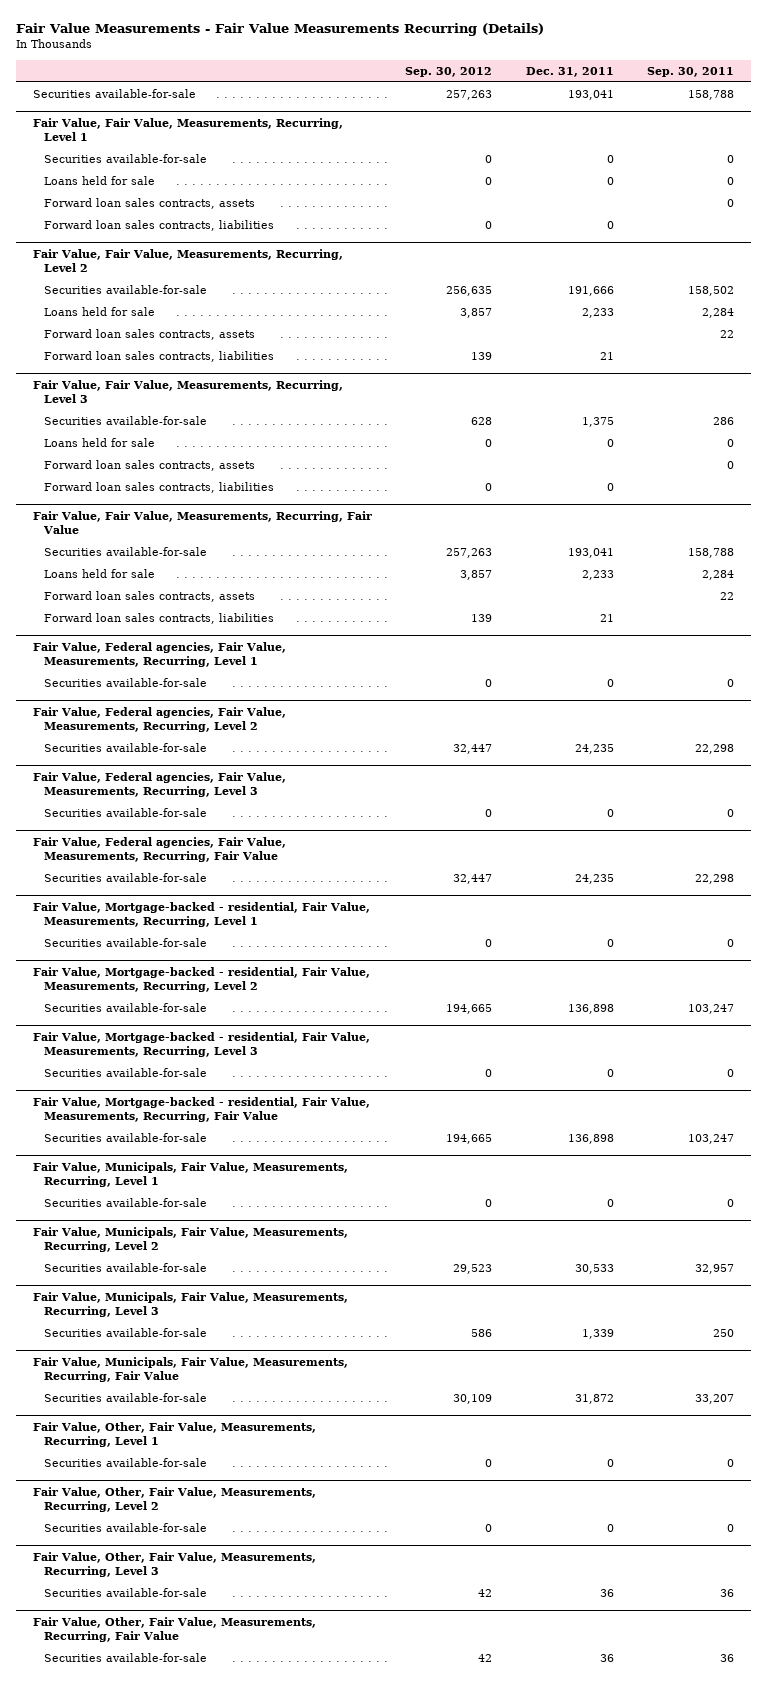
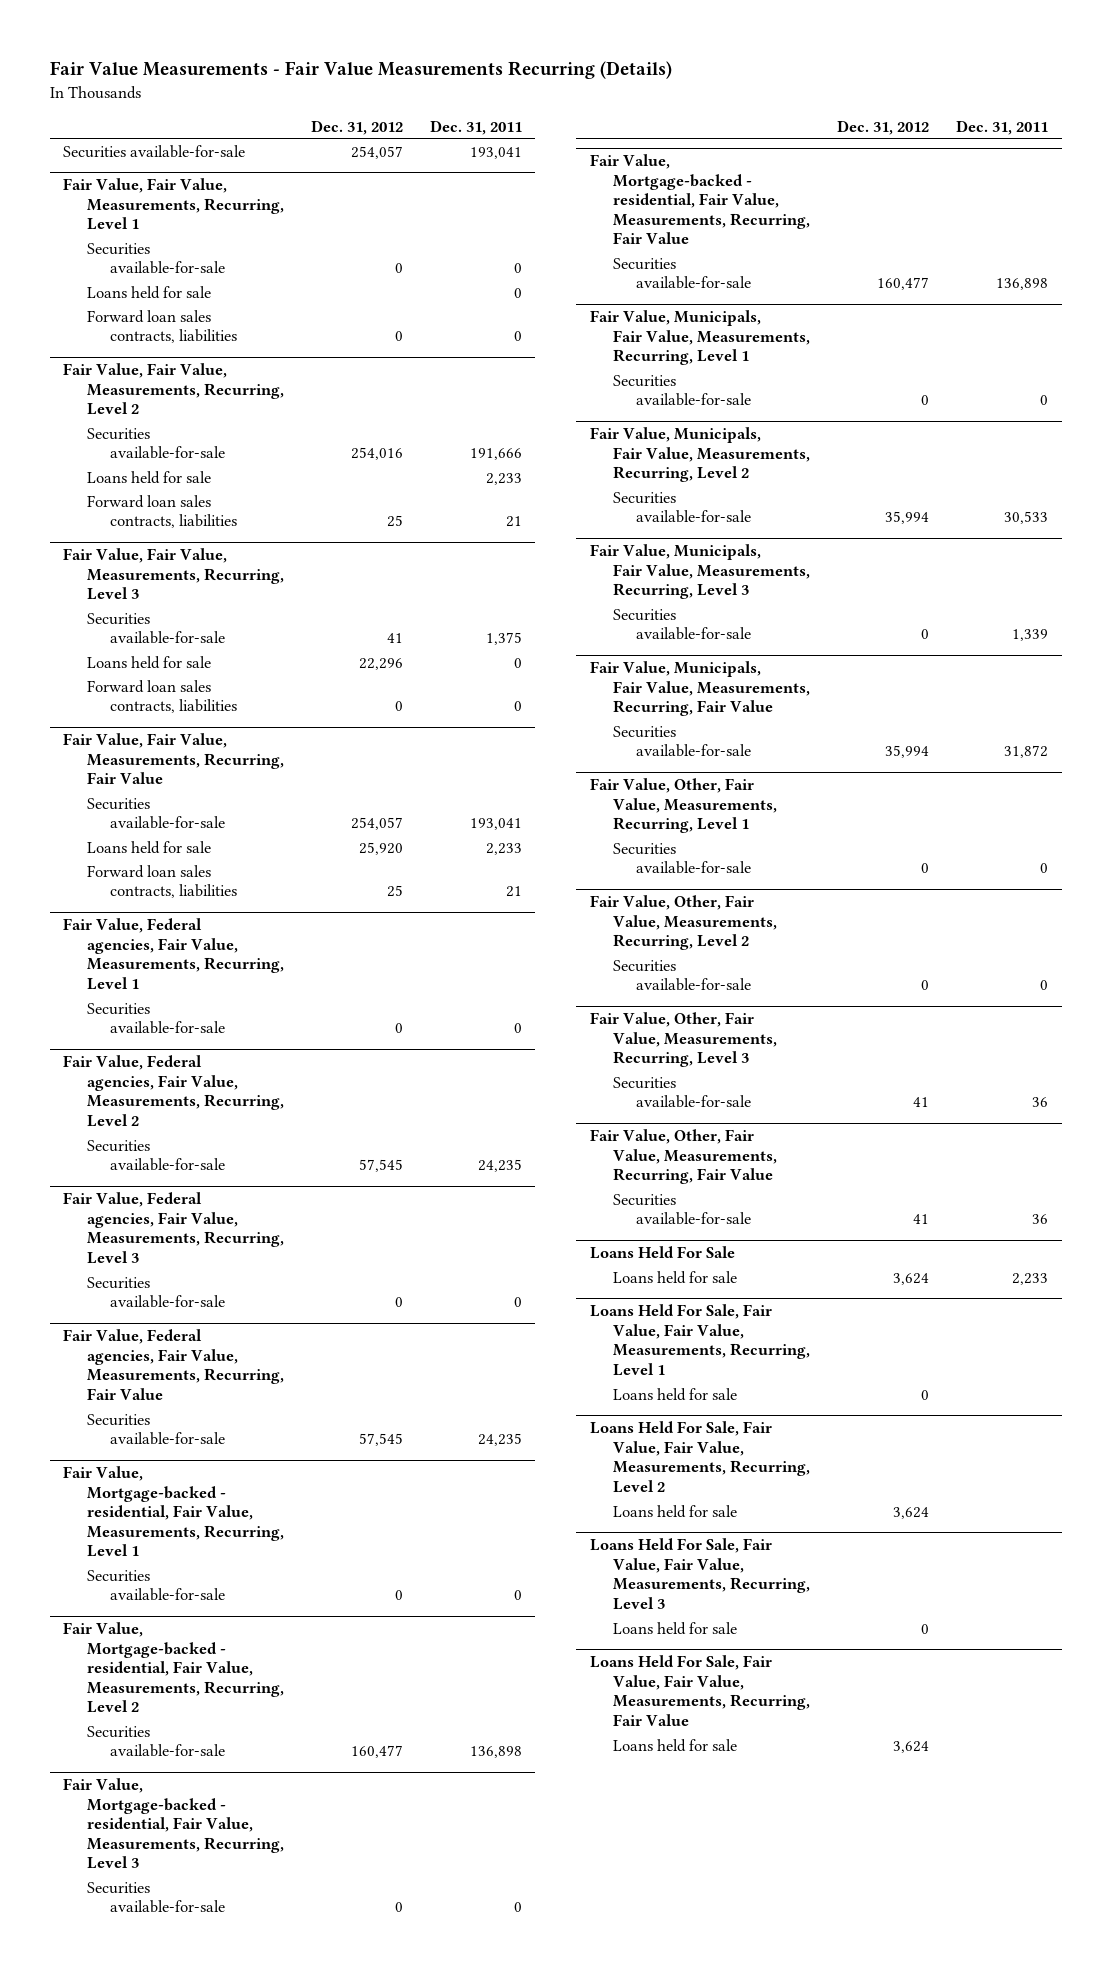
[405,66,493,77] Sep. 30, 2012 -> none
[647,66,735,77] Sep. 30, 2011 -> none
none -> [310,119,403,135] Dec. 31, 2012
[44,198,256,210] Forward loan sales contracts, assets -> none
[44,329,256,341] Forward loan sales contracts, assets -> none
[44,460,256,472] Forward loan sales contracts, assets -> none
[44,591,256,603] Forward loan sales contracts, assets -> none
none -> [589,1246,735,1260] Loans Held For Sale
none -> [613,1270,738,1284] Loans held for sale
none -> [589,1304,811,1376] Loans Held For Sale, Fair Value, Fair Value, Measurements, Recurring, Level 1
none -> [613,1387,738,1401] Loans held for sale
none -> [589,1421,811,1493] Loans Held For Sale, Fair Value, Fair Value, Measurements, Recurring, Level 2
none -> [613,1504,738,1518] Loans held for sale
none -> [589,1538,811,1610] Loans Held For Sale, Fair Value, Fair Value, Measurements, Recurring, Level 3
none -> [613,1621,738,1635] Loans held for sale
none -> [589,1655,811,1726] Loans Held For Sale, Fair Value, Fair Value, Measurements, Recurring, Fair Value
none -> [613,1738,738,1752] Loans held for sale

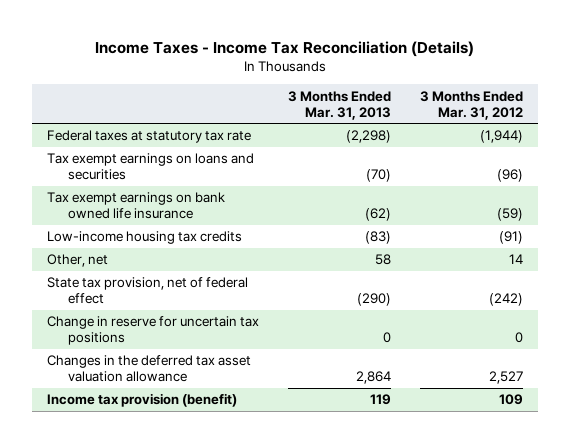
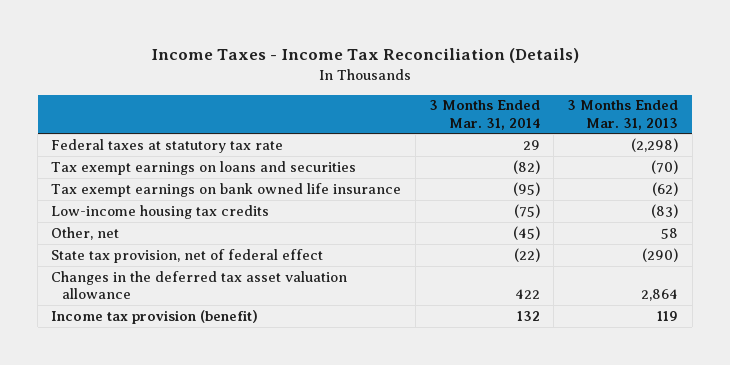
[420,90,524,120] 3 Months Ended Mar. 31, 2012 -> none
none -> [428,100,540,130] 3 Months Ended Mar. 31, 2014
[46,316,259,346] Change in reserve for uncertain tax positions -> none

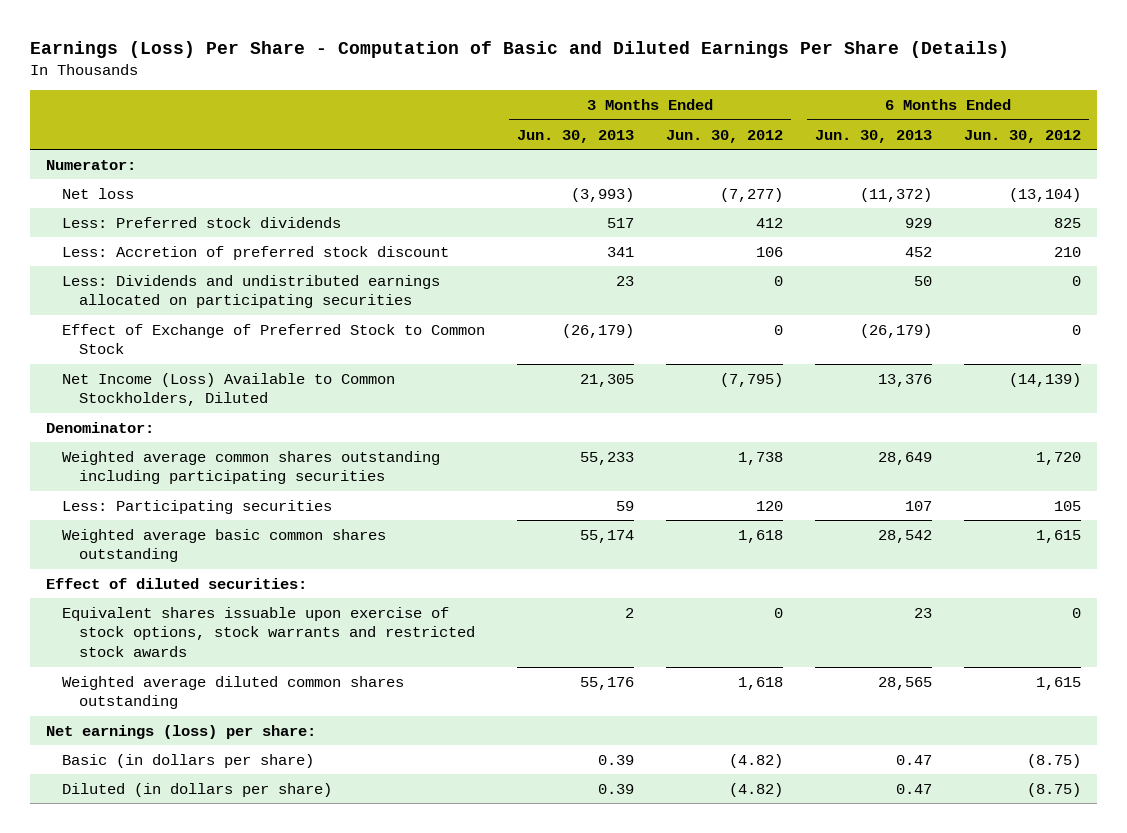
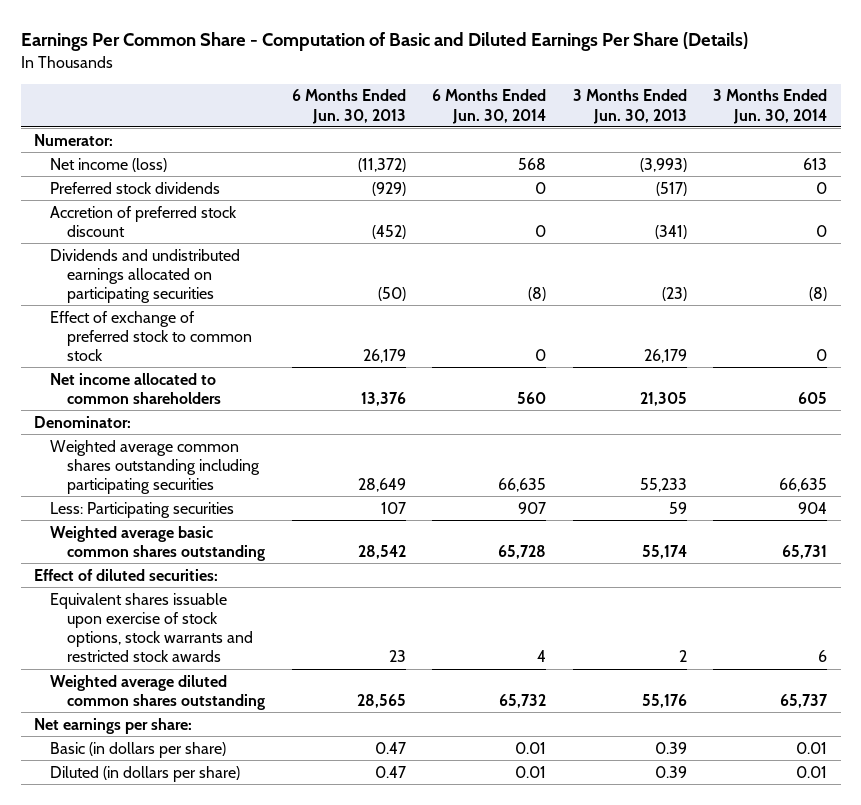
[29,40,1009,58] Earnings (Loss) Per Share - Computation of Basic and Diluted Earnings Per Share (Details) -> [20,31,748,51] Earnings Per Common Share - Computation of Basic and Diluted Earnings Per Share (Details)
[666,129,784,143] Jun. 30, 2012 -> none
[964,129,1082,143] Jun. 30, 2012 -> none
none -> [432,89,547,124] 6 Months Ended Jun. 30, 2014
none -> [713,89,828,124] 3 Months Ended Jun. 30, 2014
[62,187,135,199] Net loss -> [50,157,168,172] Net income (loss)
[62,216,342,228] Less: Preferred stock dividends -> [50,181,221,194] Preferred stock dividends
[607,217,635,228] 517 -> [655,181,687,196] (517)
[905,217,933,228] 929 -> [371,181,406,196] (929)
[62,245,450,260] Less: Accretion of preferred stock discount -> [50,205,238,237] Accretion of preferred stock discount
[607,246,635,257] 341 -> [654,224,687,239] (341)
[905,246,933,257] 452 -> [371,224,406,239] (452)
[62,274,441,309] Less: Dividends and undistributed earnings allocated on participating securities -> [50,248,241,304] Dividends and undistributed earnings allocated on participating securities
[616,275,635,286] 23 -> [661,287,687,302] (23)
[914,275,933,286] 50 -> [377,287,406,302] (50)
[62,323,486,355] Effect of Exchange of Preferred Stock to Common Stock -> [50,310,253,362] Effect of exchange of preferred stock to common stock
[562,323,635,338] (26,179) -> [643,349,687,364] 26,179
[860,323,933,338] (26,179) -> [362,349,406,364] 26,179
[62,372,396,407] Net Income (Loss) Available to Common Stockholders, Diluted -> [50,372,222,404] Net income allocated to common shareholders
[45,724,316,739] Net earnings (loss) per share: -> [33,717,192,734] Net earnings per share:

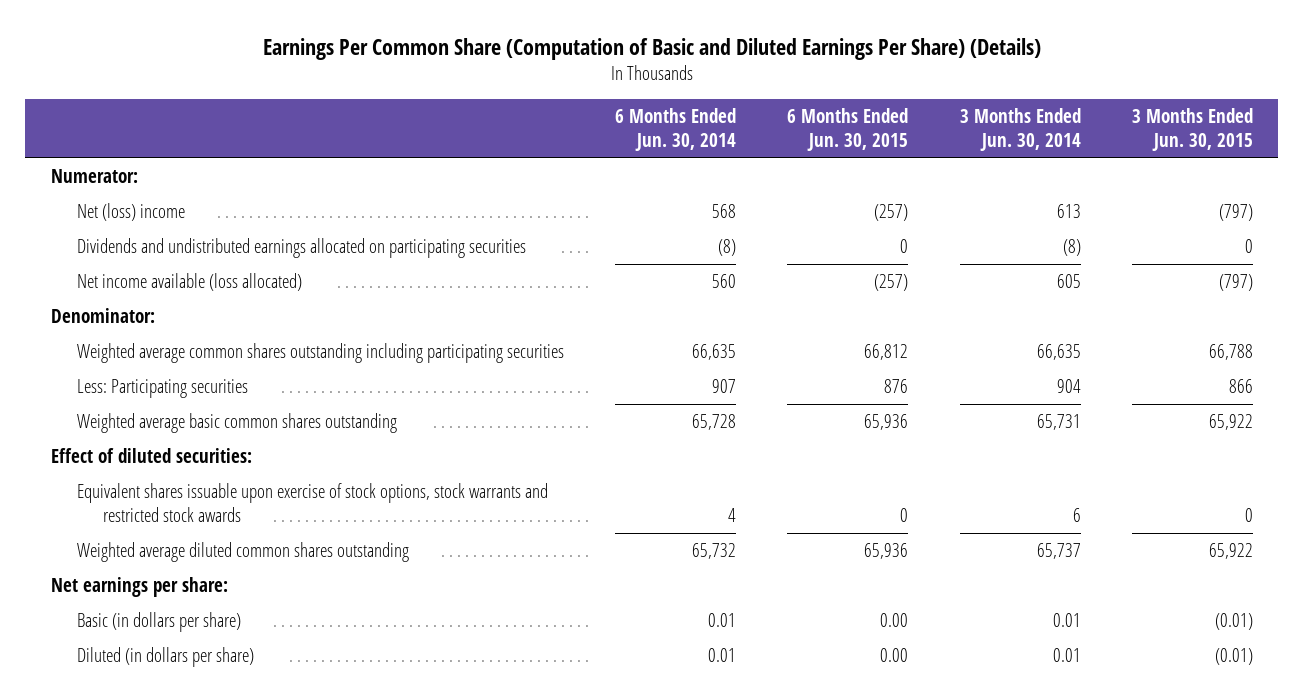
[20,31,748,51] Earnings Per Common Share - Computation of Basic and Diluted Earnings Per Share (Details) -> [262,37,1041,60] Earnings Per Common Share (Computation of Basic and Diluted Earnings Per Share) (Details)
[291,89,406,124] 6 Months Ended Jun. 30, 2013 -> none
[572,89,687,124] 3 Months Ended Jun. 30, 2013 -> none
none -> [787,107,909,152] 6 Months Ended Jun. 30, 2015
none -> [1131,107,1253,152] 3 Months Ended Jun. 30, 2015
[50,181,221,194] Preferred stock dividends -> none
[50,205,238,237] Accretion of preferred stock discount -> none
[50,157,168,172] Net income (loss) -> [76,202,185,221] Net (loss) income
[50,310,253,362] Effect of exchange of preferred stock to common stock -> none
[50,372,222,404] Net income allocated to common shareholders -> [76,272,302,291] Net income available (loss allocated)

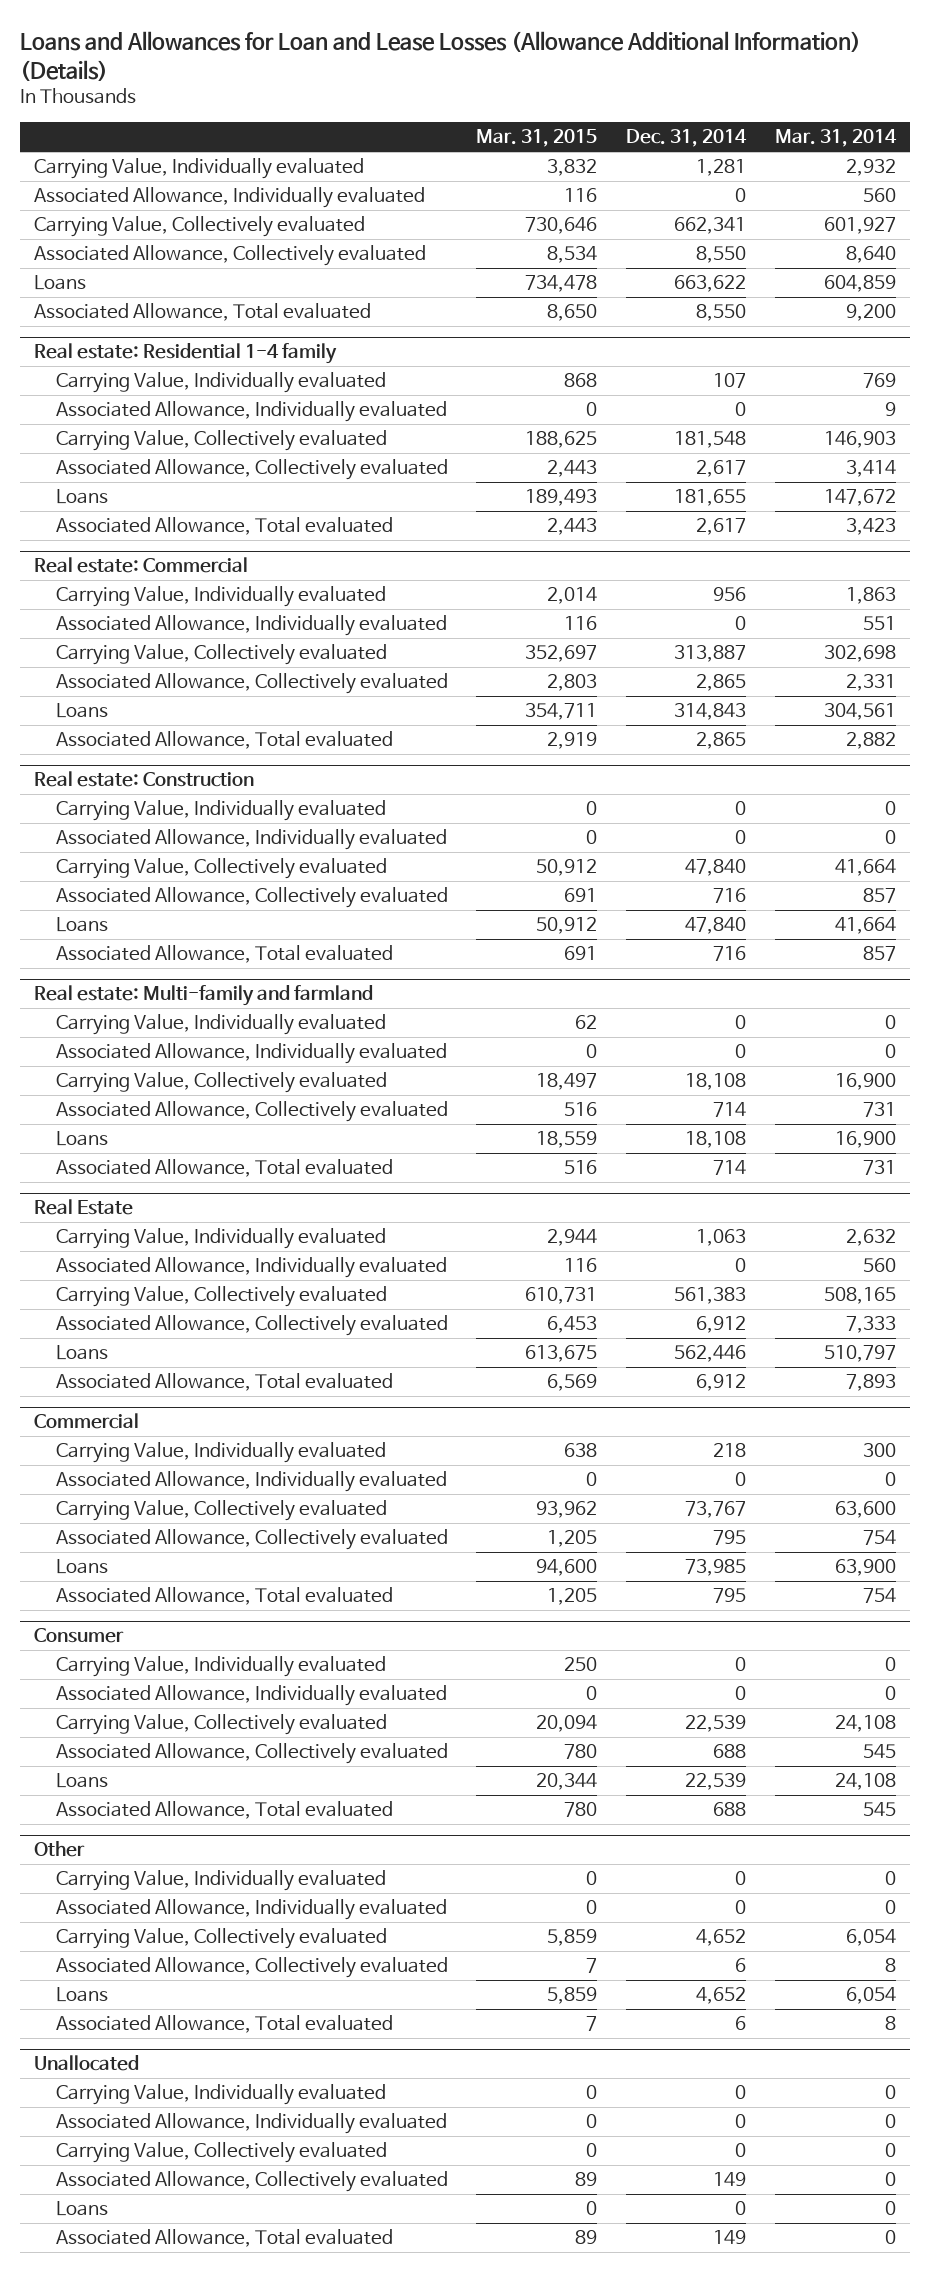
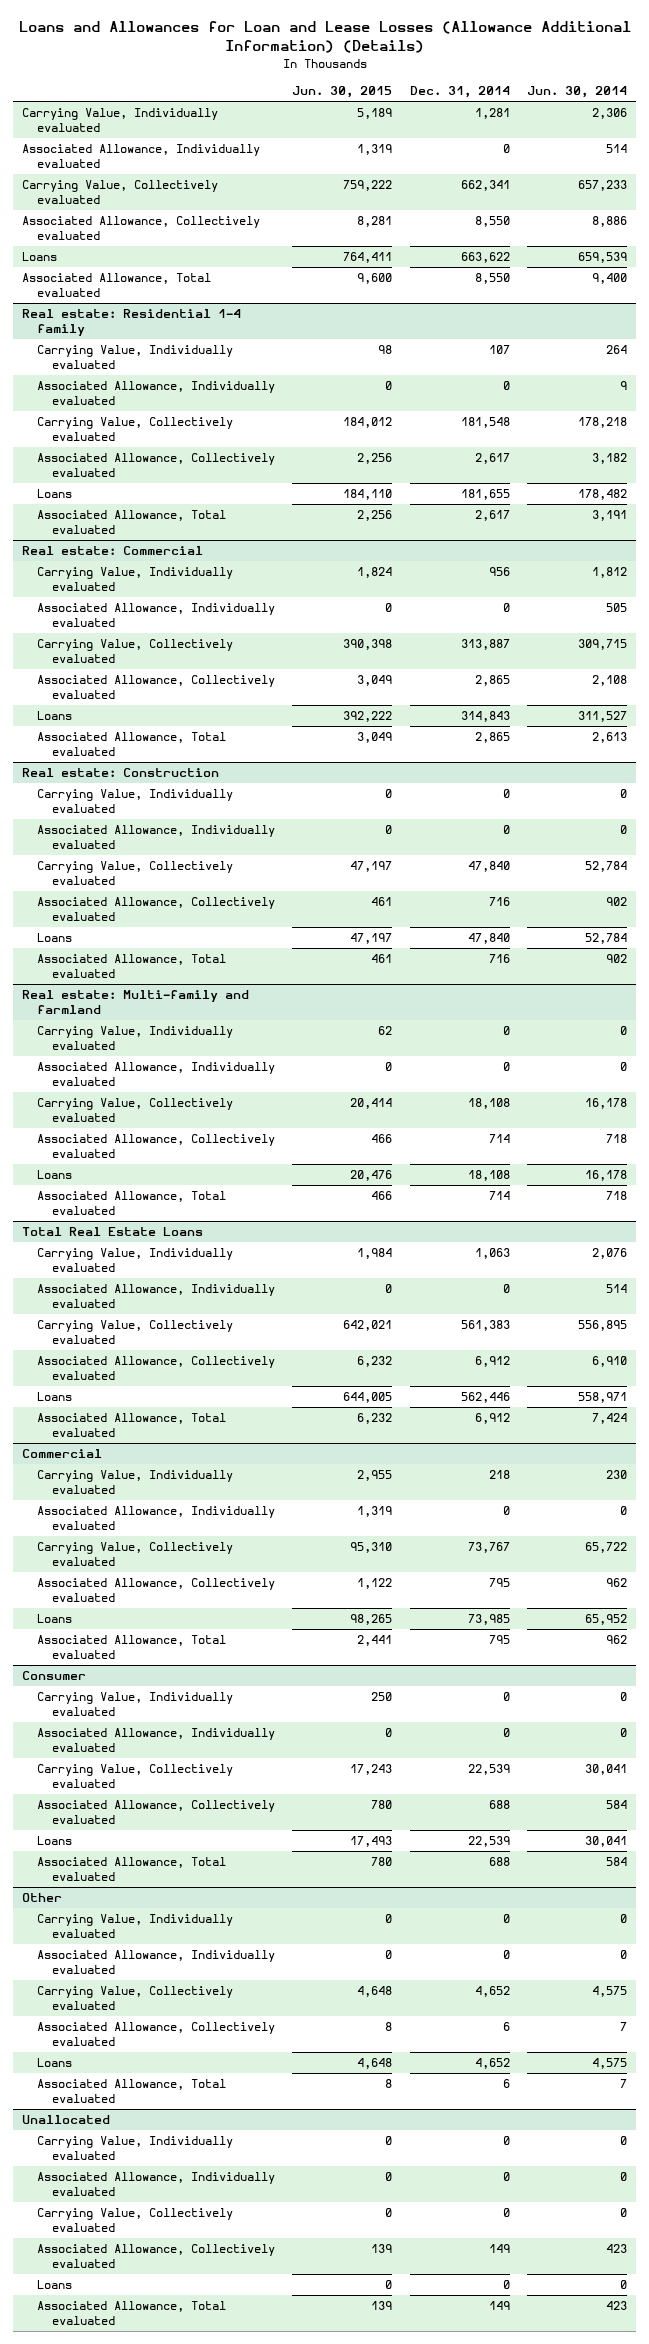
[476,129,598,148] Mar. 31, 2015 -> none
[774,129,897,148] Mar. 31, 2014 -> none
none -> [292,86,393,99] Jun. 30, 2015
none -> [527,86,628,99] Jun. 30, 2014
[34,1199,134,1216] Real Estate -> [22,1227,204,1237] Total Real Estate Loans

